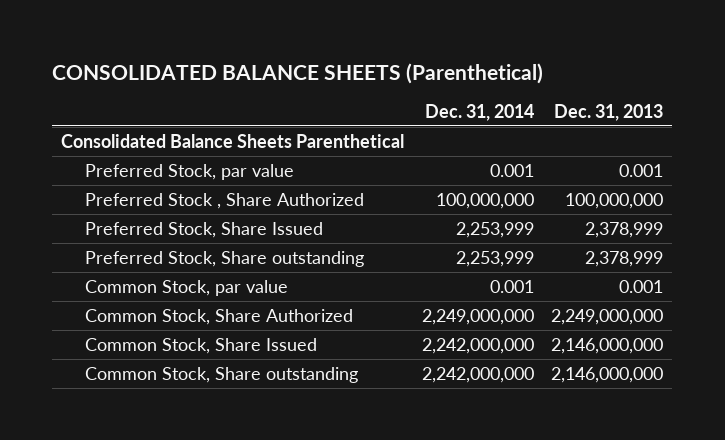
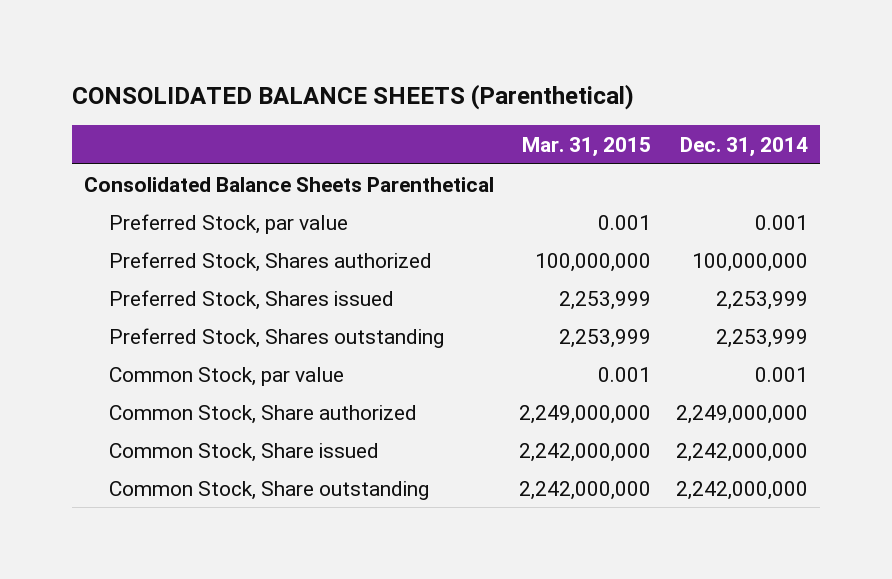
[554,103,664,121] Dec. 31, 2013 -> none
none -> [522,137,652,158] Mar. 31, 2015
[85,192,365,209] Preferred Stock , Share Authorized -> [108,251,432,272] Preferred Stock, Shares authorized
[85,221,324,238] Preferred Stock, Share Issued -> [108,289,394,310] Preferred Stock, Shares issued
[85,250,365,267] Preferred Stock, Share outstanding -> [108,327,444,348] Preferred Stock, Shares outstanding
[85,308,354,325] Common Stock, Share Authorized -> [108,404,417,424] Common Stock, Share authorized
[85,337,318,354] Common Stock, Share Issued -> [108,442,379,462] Common Stock, Share issued

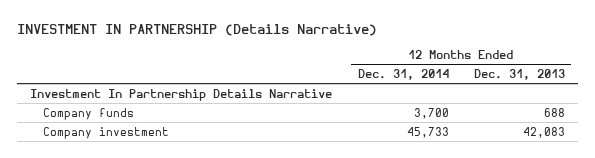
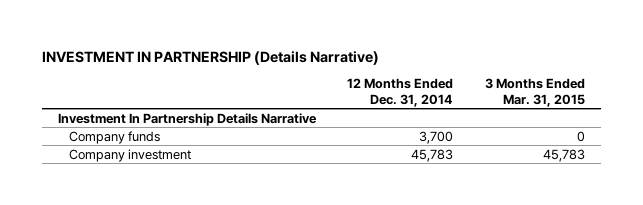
[474,69,566,81] Dec. 31, 2013 -> none
none -> [484,78,585,107] 3 Months Ended Mar. 31, 2015
[406,126,449,138] 45,733 -> [411,148,454,162] 45,783

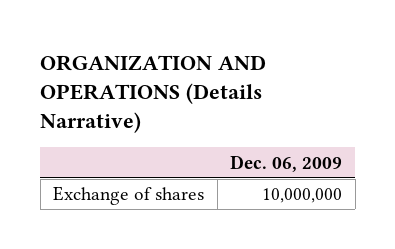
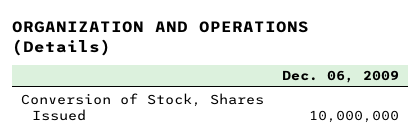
[40,54,267,134] ORGANIZATION AND OPERATIONS (Details Narrative) -> [11,20,309,56] ORGANIZATION AND OPERATIONS (Details)
[53,186,205,206] Exchange of shares -> [20,92,264,121] Conversion of Stock, Shares Issued

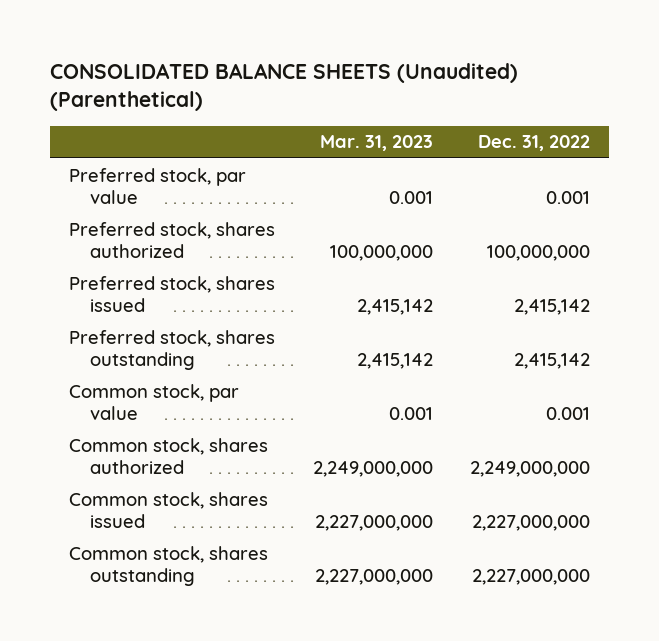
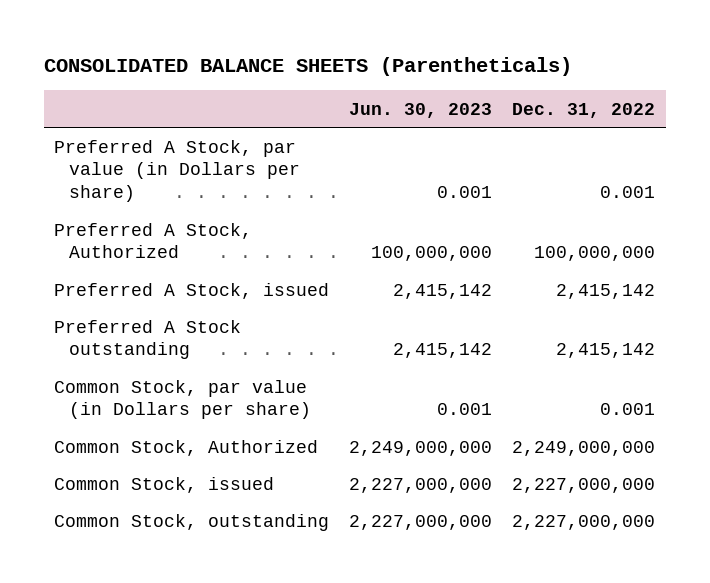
[50,62,519,112] CONSOLIDATED BALANCE SHEETS (Unaudited) (Parenthetical) -> [44,57,573,77] CONSOLIDATED BALANCE SHEETS (Parentheticals)
[319,135,433,152] Mar. 31, 2023 -> none
none -> [349,102,493,118] Jun. 30, 2023
[69,167,247,204] Preferred stock, par value -> [54,139,300,203] Preferred A Stock, par value (in Dollars per share)
[69,221,276,258] Preferred stock, shares authorized -> [54,222,253,259] Preferred A Stock, Authorized
[69,275,276,312] Preferred stock, shares issued -> [54,282,330,299] Preferred A Stock, issued
[69,329,276,370] Preferred stock, shares outstanding -> [54,319,242,360] Preferred A Stock outstanding
[69,383,240,420] Common stock, par value -> [54,379,311,420] Common Stock, par value (in Dollars per share)
[69,437,269,474] Common stock, shares authorized -> [54,439,319,456] Common Stock, Authorized
[69,491,269,528] Common stock, shares issued -> [54,476,275,493] Common Stock, issued
[69,545,269,586] Common stock, shares outstanding -> [54,513,330,531] Common Stock, outstanding

